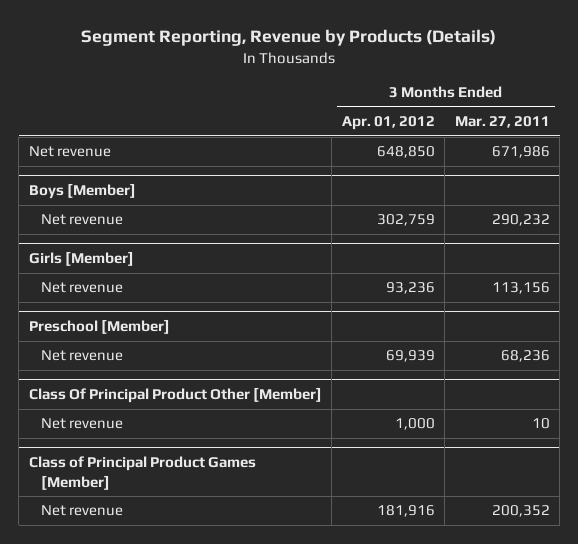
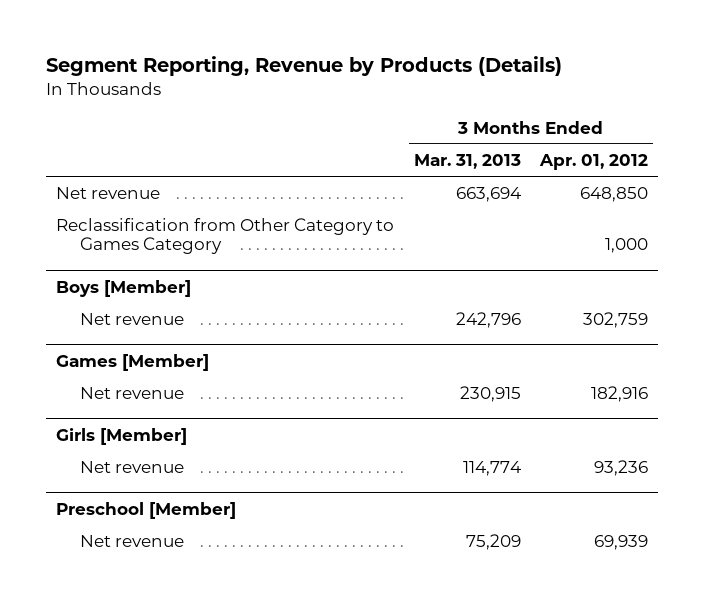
[454,116,550,129] Mar. 27, 2011 -> none
none -> [413,154,521,170] Mar. 31, 2013
none -> [55,218,394,255] Reclassification from Other Category to Games Category
none -> [55,353,209,371] Games [Member]
none -> [80,387,185,400] Net revenue
[28,387,322,404] Class Of Principal Product Other [Member] -> none
[41,418,124,430] Net revenue -> none
[28,456,256,490] Class of Principal Product Games [Member] -> none
[41,505,124,517] Net revenue -> none

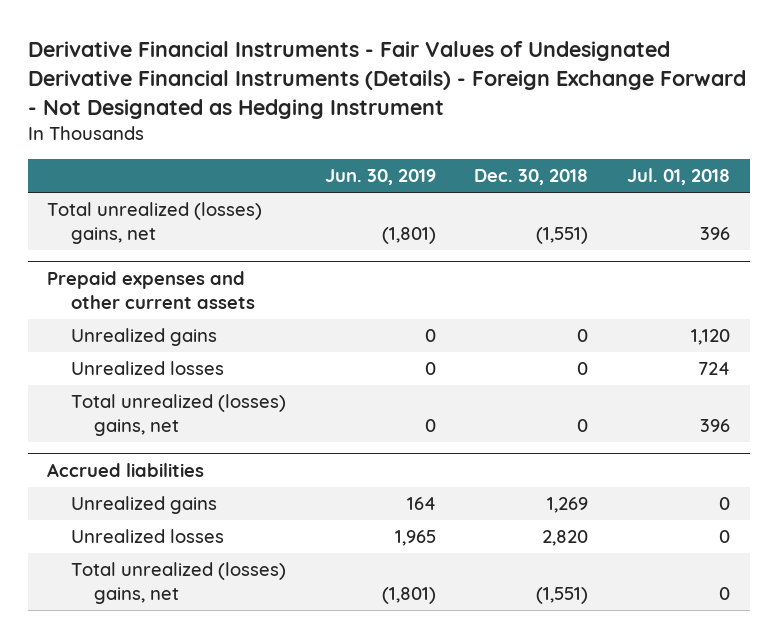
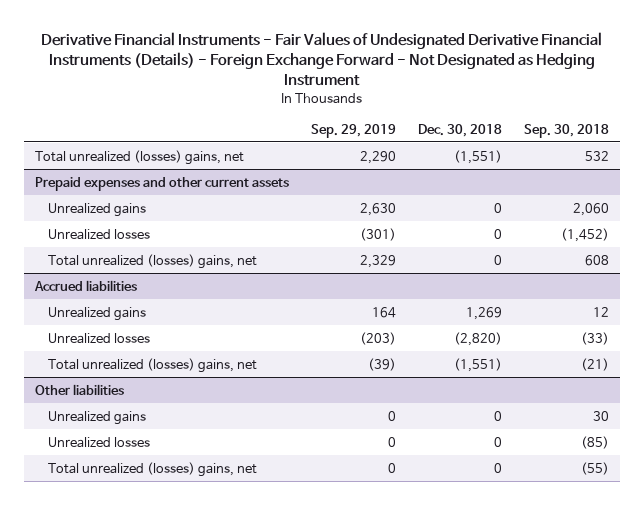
[324,169,436,186] Jun. 30, 2019 -> none
[627,168,731,186] Jul. 01, 2018 -> none
none -> [311,123,397,138] Sep. 29, 2019
none -> [524,123,610,138] Sep. 30, 2018
[542,530,589,547] 2,820 -> [454,331,503,346] (2,820)
none -> [35,383,125,395] Other liabilities
none -> [48,410,147,425] Unrealized gains
none -> [48,436,151,448] Unrealized losses
none -> [48,461,258,477] Total unrealized (losses) gains, net

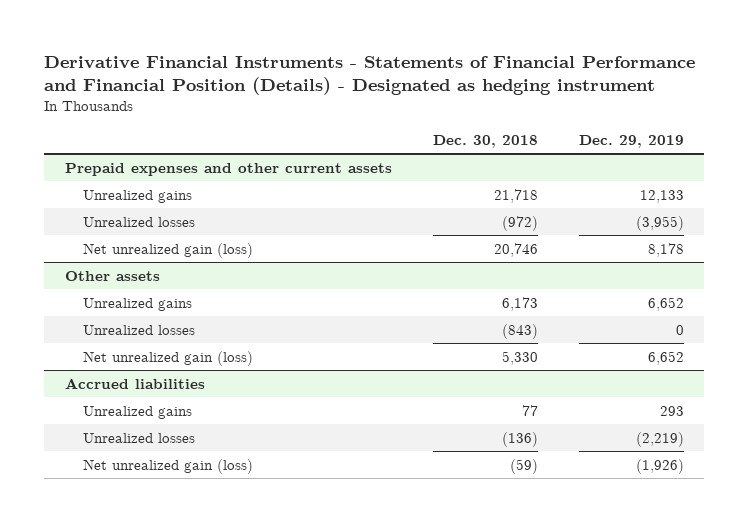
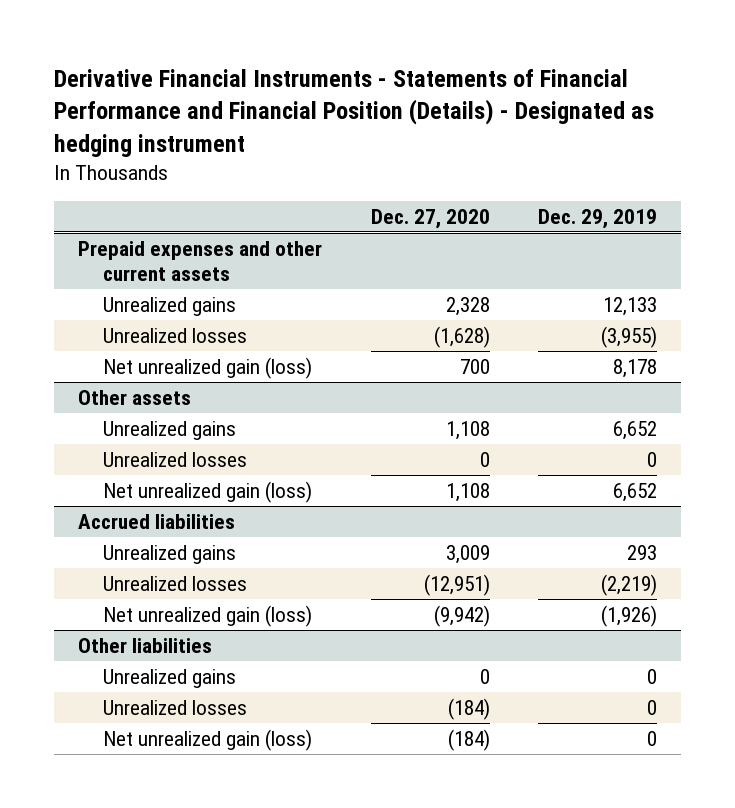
[432,134,538,148] Dec. 30, 2018 -> none
none -> [370,208,490,229] Dec. 27, 2020
none -> [78,637,213,653] Other liabilities
none -> [103,668,237,688] Unrealized gains
none -> [103,699,248,715] Unrealized losses
none -> [103,728,313,751] Net unrealized gain (loss)

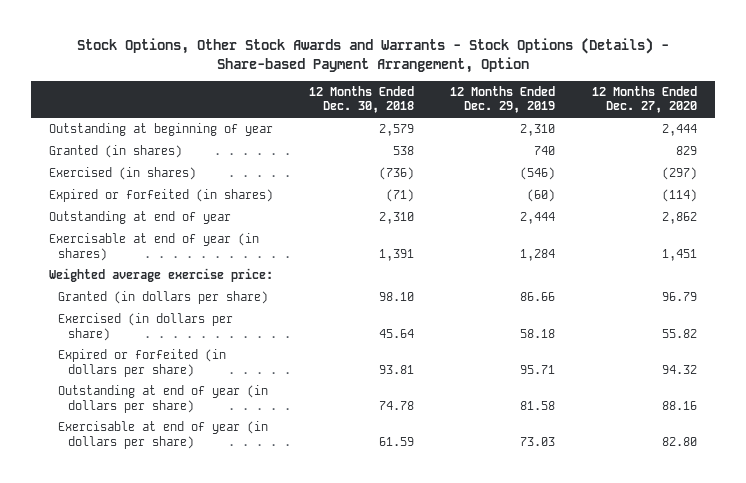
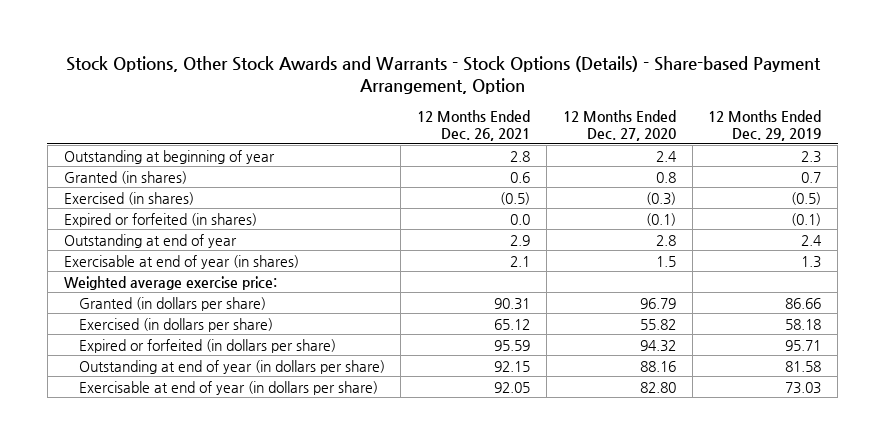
[309,86,415,114] 12 Months Ended Dec. 30, 2018 -> none
none -> [417,110,531,141] 12 Months Ended Dec. 26, 2021
[520,124,556,137] 2,310 -> [801,150,822,163] 2.3
[661,124,697,137] 2,444 -> [655,150,677,162] 2.4
[534,146,556,156] 740 -> [801,171,822,183] 0.7
[675,146,697,156] 829 -> [655,171,676,183] 0.8
[520,167,556,181] (546) -> [791,191,822,205] (0.5)
[661,167,697,181] (297) -> [645,191,676,205] (0.3)
[527,189,556,203] (60) -> [791,212,822,226] (0.1)
[661,189,697,203] (114) -> [645,212,676,226] (0.1)
[520,212,556,225] 2,444 -> [801,234,823,246] 2.4
[661,212,697,225] 2,862 -> [655,234,676,246] 2.8
[520,248,556,261] 1,284 -> [801,255,822,268] 1.3
[661,248,697,261] 1,451 -> [655,255,676,267] 1.5

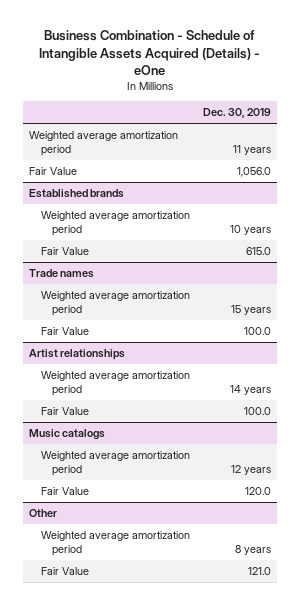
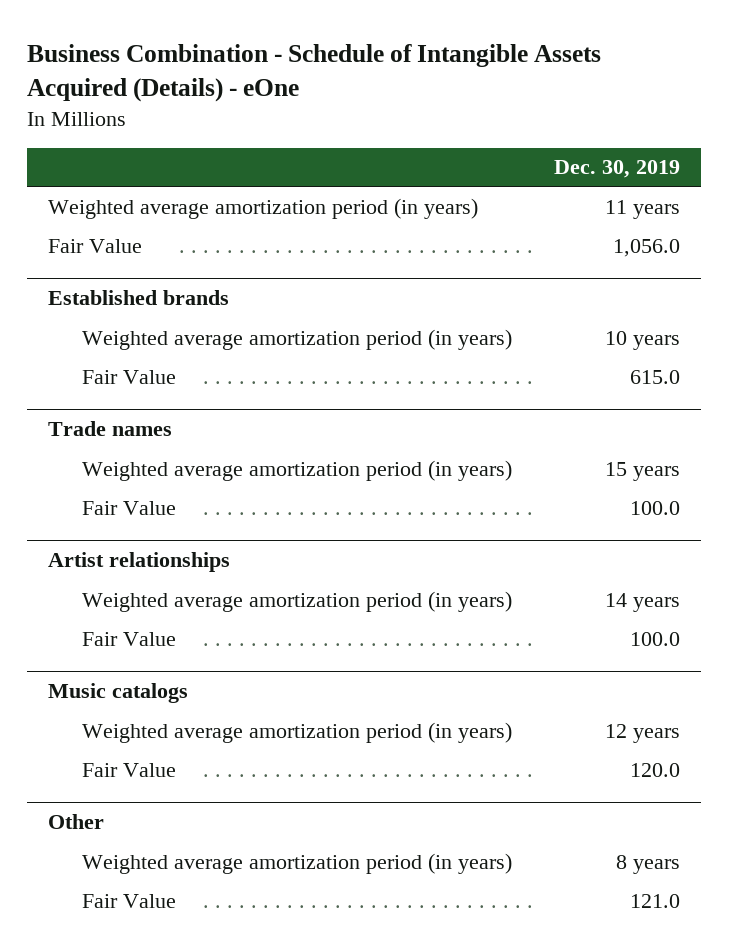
[29,131,179,156] Weighted average amortization period -> [48,197,479,219] Weighted average amortization period (in years)
[40,211,190,236] Weighted average amortization period -> [82,328,513,350] Weighted average amortization period (in years)
[40,291,190,316] Weighted average amortization period -> [82,459,513,481] Weighted average amortization period (in years)
[40,371,190,396] Weighted average amortization period -> [82,590,513,612] Weighted average amortization period (in years)
[40,451,190,476] Weighted average amortization period -> [82,721,513,743] Weighted average amortization period (in years)
[40,531,190,556] Weighted average amortization period -> [82,852,513,874] Weighted average amortization period (in years)

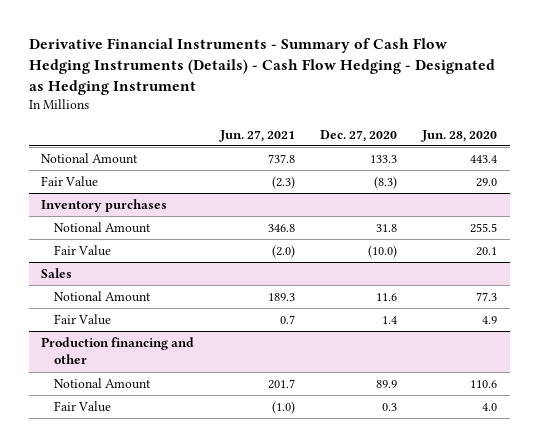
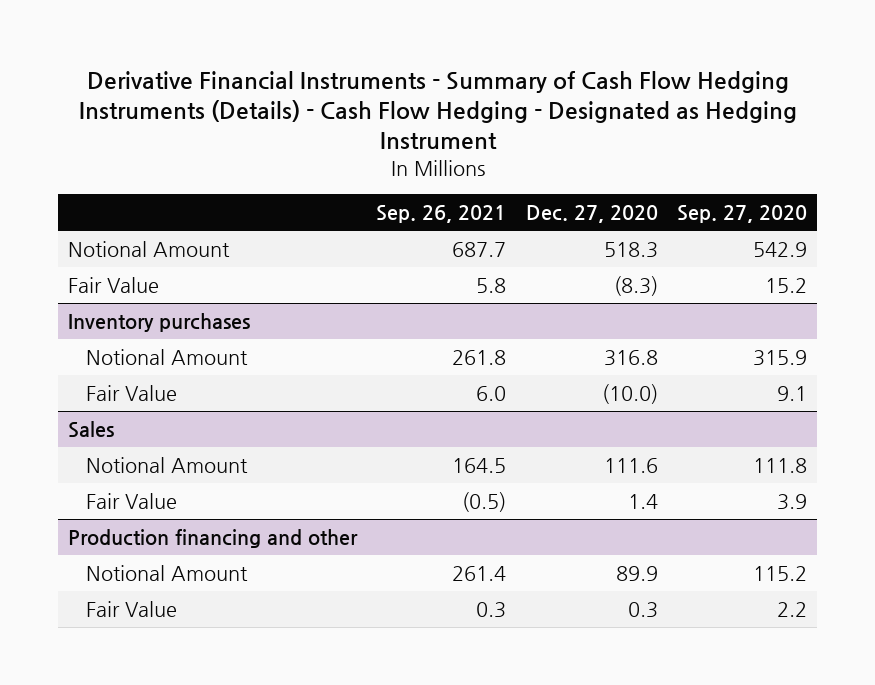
[218,129,295,142] Jun. 27, 2021 -> none
[421,129,498,142] Jun. 28, 2020 -> none
none -> [376,204,507,223] Sep. 26, 2021
none -> [677,204,808,223] Sep. 27, 2020
[369,154,397,163] 133.3 -> [603,241,658,258] 518.3
[375,223,397,232] 31.8 -> [603,349,658,366] 316.8
[375,292,397,301] 11.6 -> [603,457,658,473] 111.6

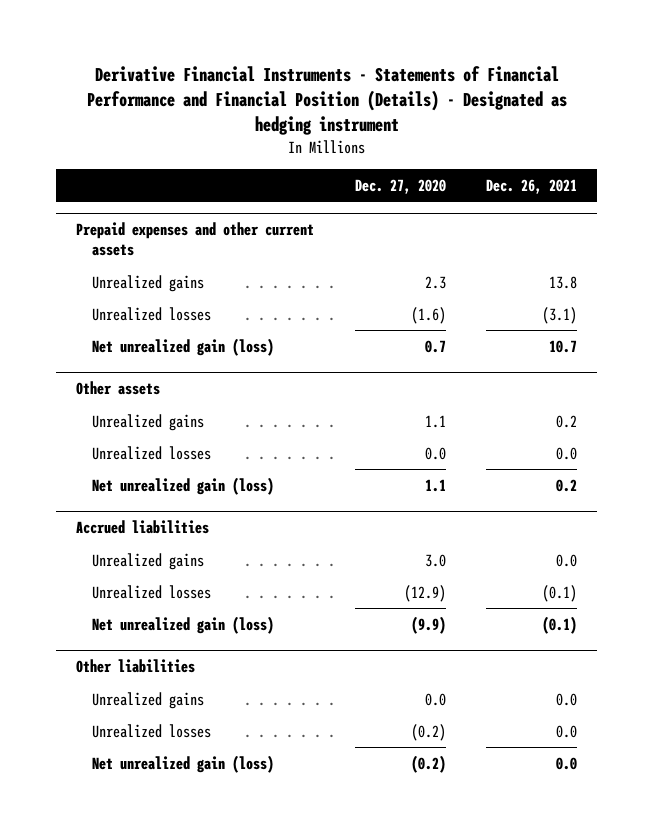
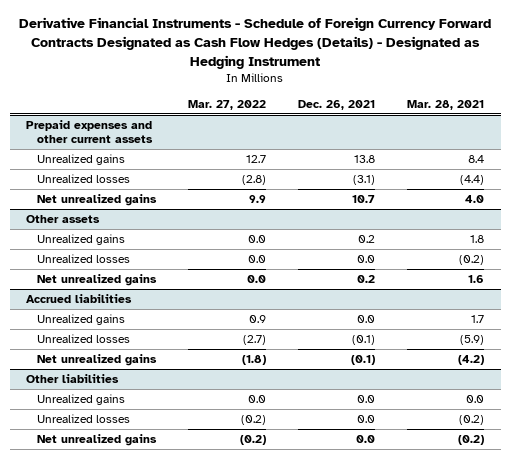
[86,66,567,136] Derivative Financial Instruments - Statements of Financial Performance and Financial Position (Details) - Designated as hedging instrument -> [19,17,492,69] Derivative Financial Instruments - Schedule of Foreign Currency Forward Contracts Designated as Cash Flow Hedges (Details) - Designated as Hedging Instrument
[354,178,446,194] Dec. 27, 2020 -> none
none -> [188,100,267,111] Mar. 27, 2022
none -> [407,100,485,111] Mar. 28, 2021
[92,337,275,356] Net unrealized gain (loss) -> [37,194,158,207] Net unrealized gains
[92,476,275,495] Net unrealized gain (loss) -> [37,274,158,287] Net unrealized gains
[92,615,275,634] Net unrealized gain (loss) -> [37,354,158,367] Net unrealized gains
[92,754,275,773] Net unrealized gain (loss) -> [37,434,158,447] Net unrealized gains

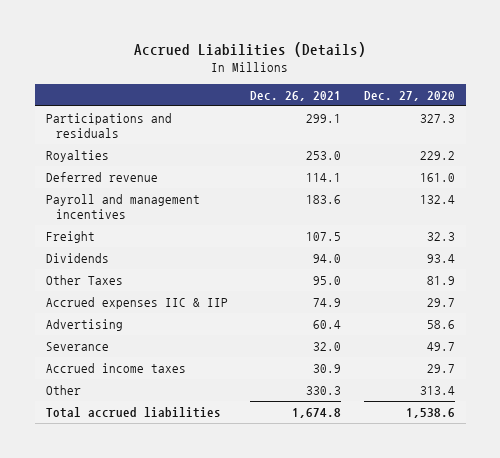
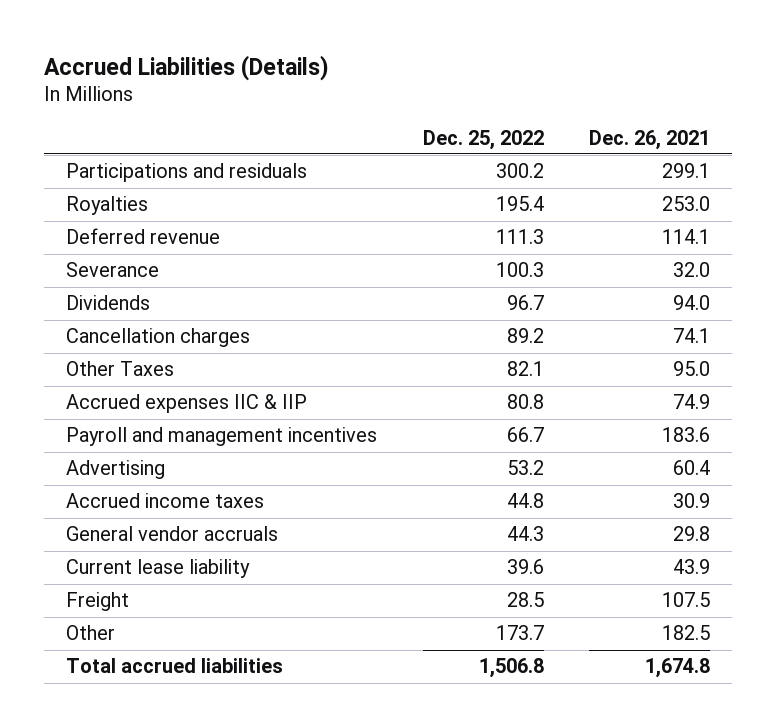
[363,90,455,101] Dec. 27, 2020 -> none
none -> [422,129,544,150] Dec. 25, 2022
[45,341,109,351] Severance -> [66,262,160,278] Severance
none -> [66,328,251,348] Cancellation charges
[45,193,200,219] Payroll and management incentives -> [66,427,378,447] Payroll and management incentives
none -> [66,526,279,542] General vendor accruals
none -> [66,559,251,579] Current lease liability
[45,230,95,243] Freight -> [66,592,130,612] Freight
[306,385,342,395] 330.3 -> [661,625,710,641] 182.5

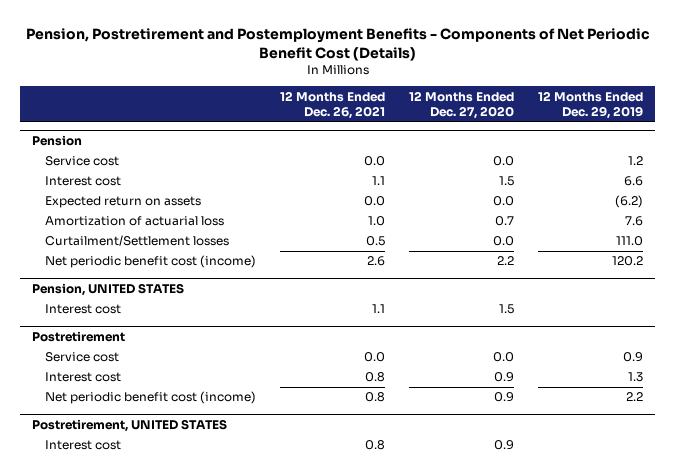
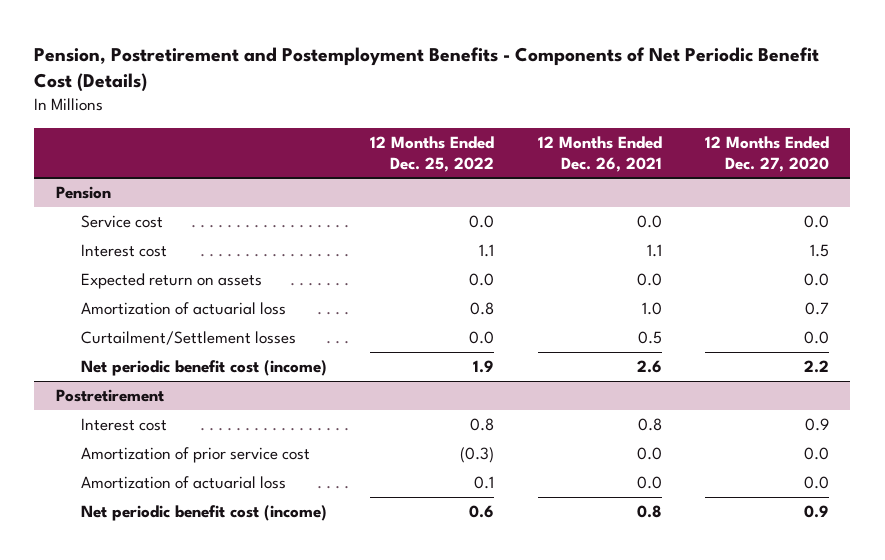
[537,90,643,120] 12 Months Ended Dec. 29, 2019 -> none
none -> [370,135,495,172] 12 Months Ended Dec. 25, 2022
[32,283,185,297] Pension, UNITED STATES -> none
[45,304,122,315] Interest cost -> none
[45,352,120,363] Service cost -> none
none -> [81,447,311,464] Amortization of prior service cost
none -> [81,476,287,490] Amortization of actuarial loss
[32,419,228,433] Postretirement, UNITED STATES -> none
[45,440,122,451] Interest cost -> none

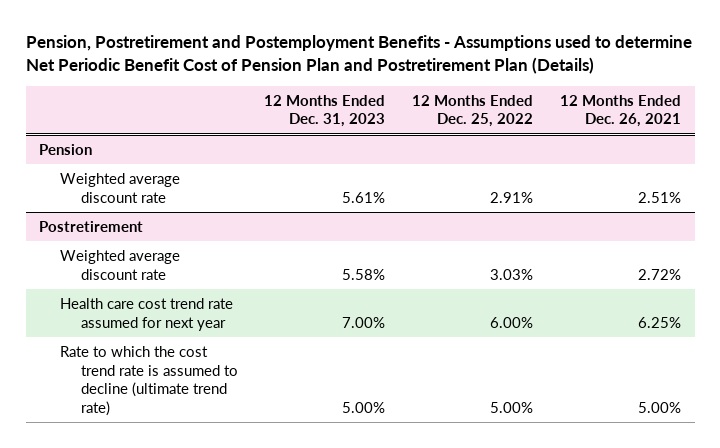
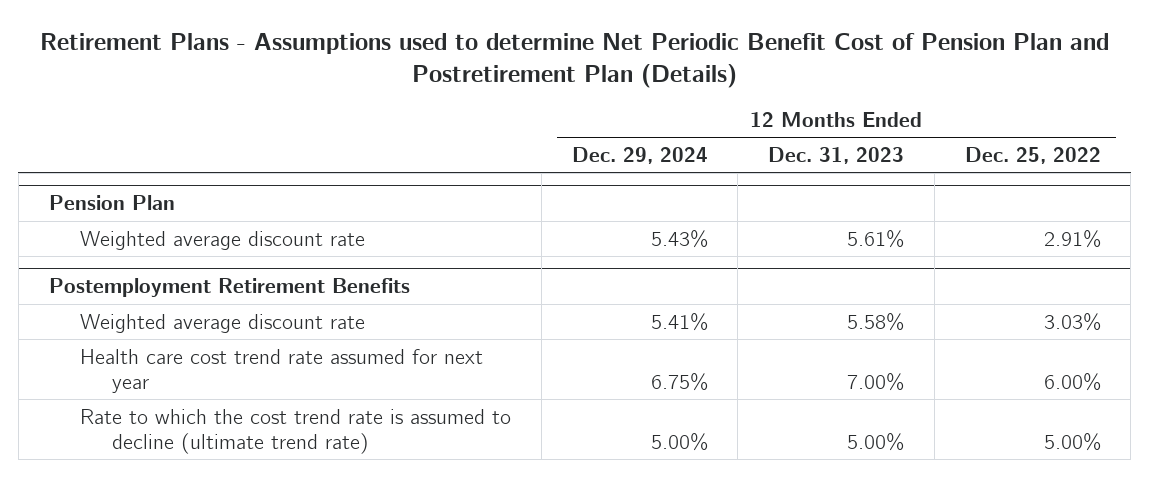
[25,35,692,75] Pension, Postretirement and Postemployment Benefits - Assumptions used to determine Net Periodic Benefit Cost of Pension Plan and Postretirement Plan (Details) -> [39,33,1109,89] Retirement Plans - Assumptions used to determine Net Periodic Benefit Cost of Pension Plan and Postretirement Plan (Details)
[560,94,682,128] 12 Months Ended Dec. 26, 2021 -> none
none -> [571,146,708,164] Dec. 29, 2024
[39,143,93,155] Pension -> [48,195,175,211] Pension Plan
[39,220,144,232] Postretirement -> [48,278,410,298] Postemployment Retirement Benefits

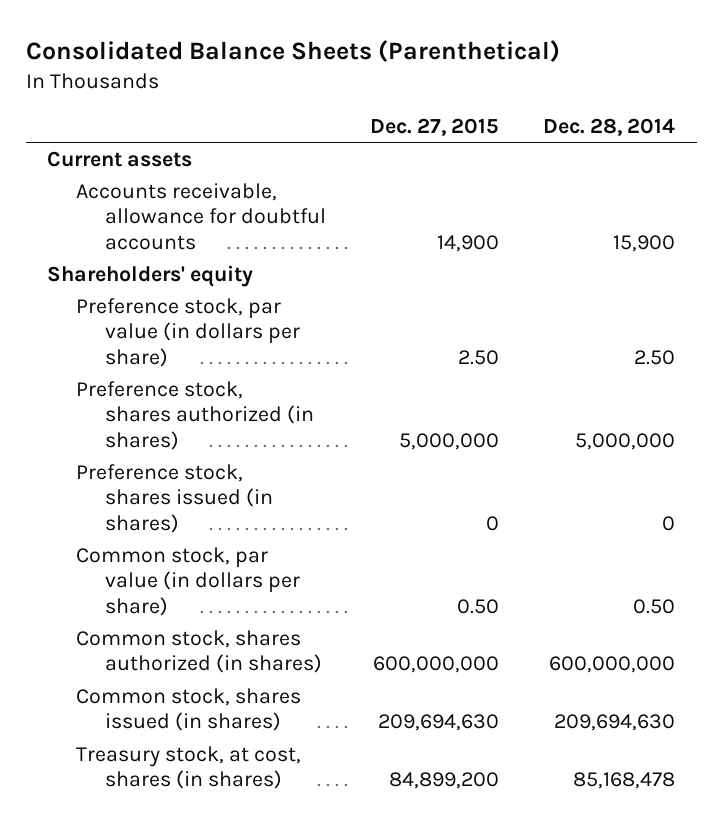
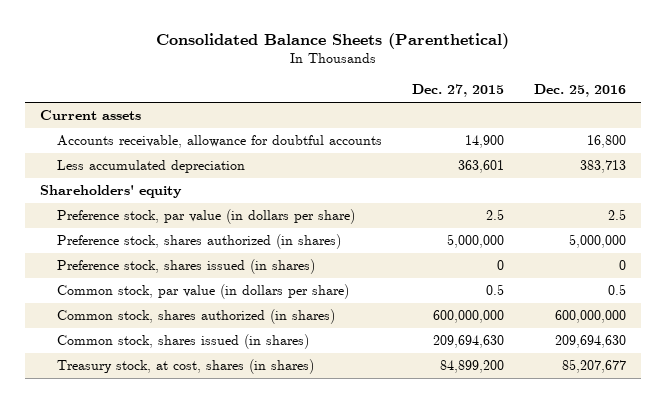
[542,118,675,137] Dec. 28, 2014 -> none
none -> [534,84,627,98] Dec. 25, 2016
none -> [57,160,246,174] Less accumulated depreciation
[457,349,499,365] 2.50 -> [486,209,505,221] 2.5
[456,598,499,614] 0.50 -> [486,284,505,296] 0.5

